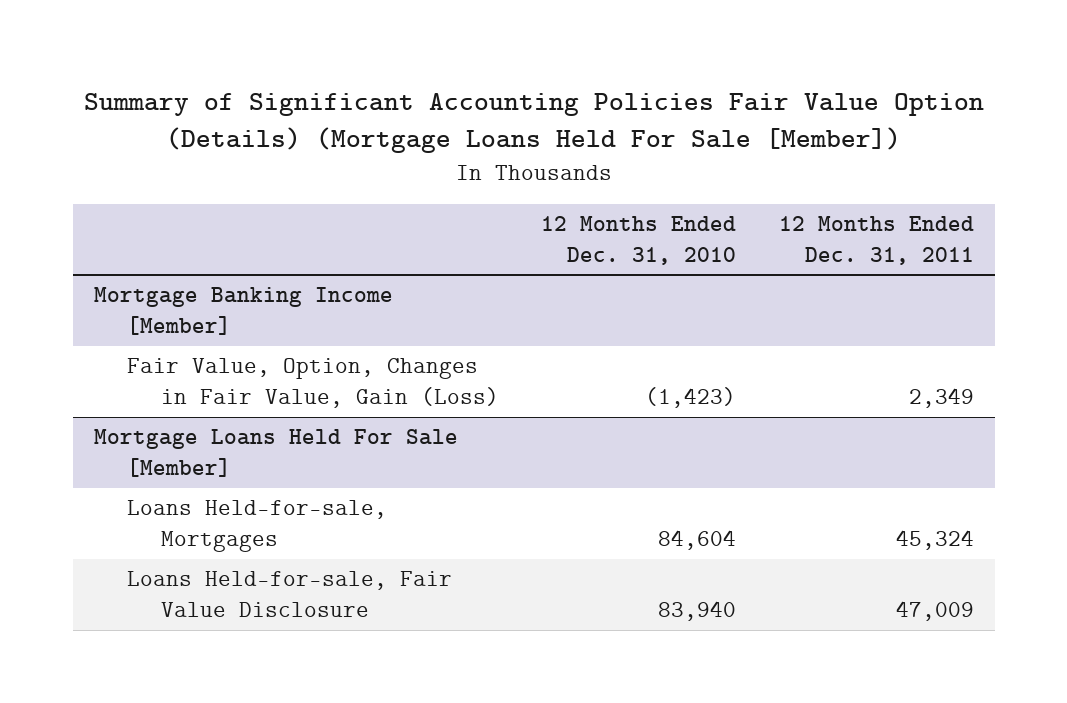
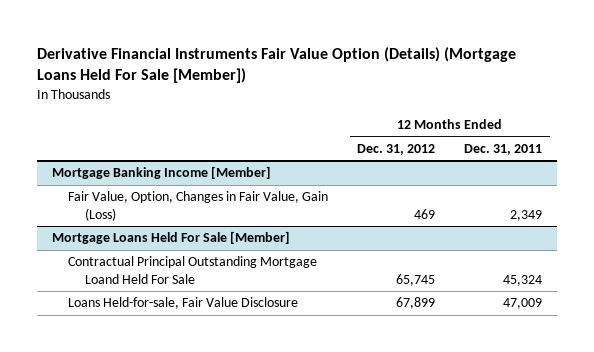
[83,92,984,154] Summary of Significant Accounting Policies Fair Value Option (Details) (Mortgage Loans Held For Sale [Member]) -> [37,46,517,84] Derivative Financial Instruments Fair Value Option (Details) (Mortgage Loans Held For Sale [Member])
[541,216,737,266] 12 Months Ended Dec. 31, 2010 -> none
none -> [357,143,436,155] Dec. 31, 2012
[127,500,388,553] Loans Held-for-sale, Mortgages -> [68,256,318,284] Contractual Principal Outstanding Mortgage Loand Held For Sale

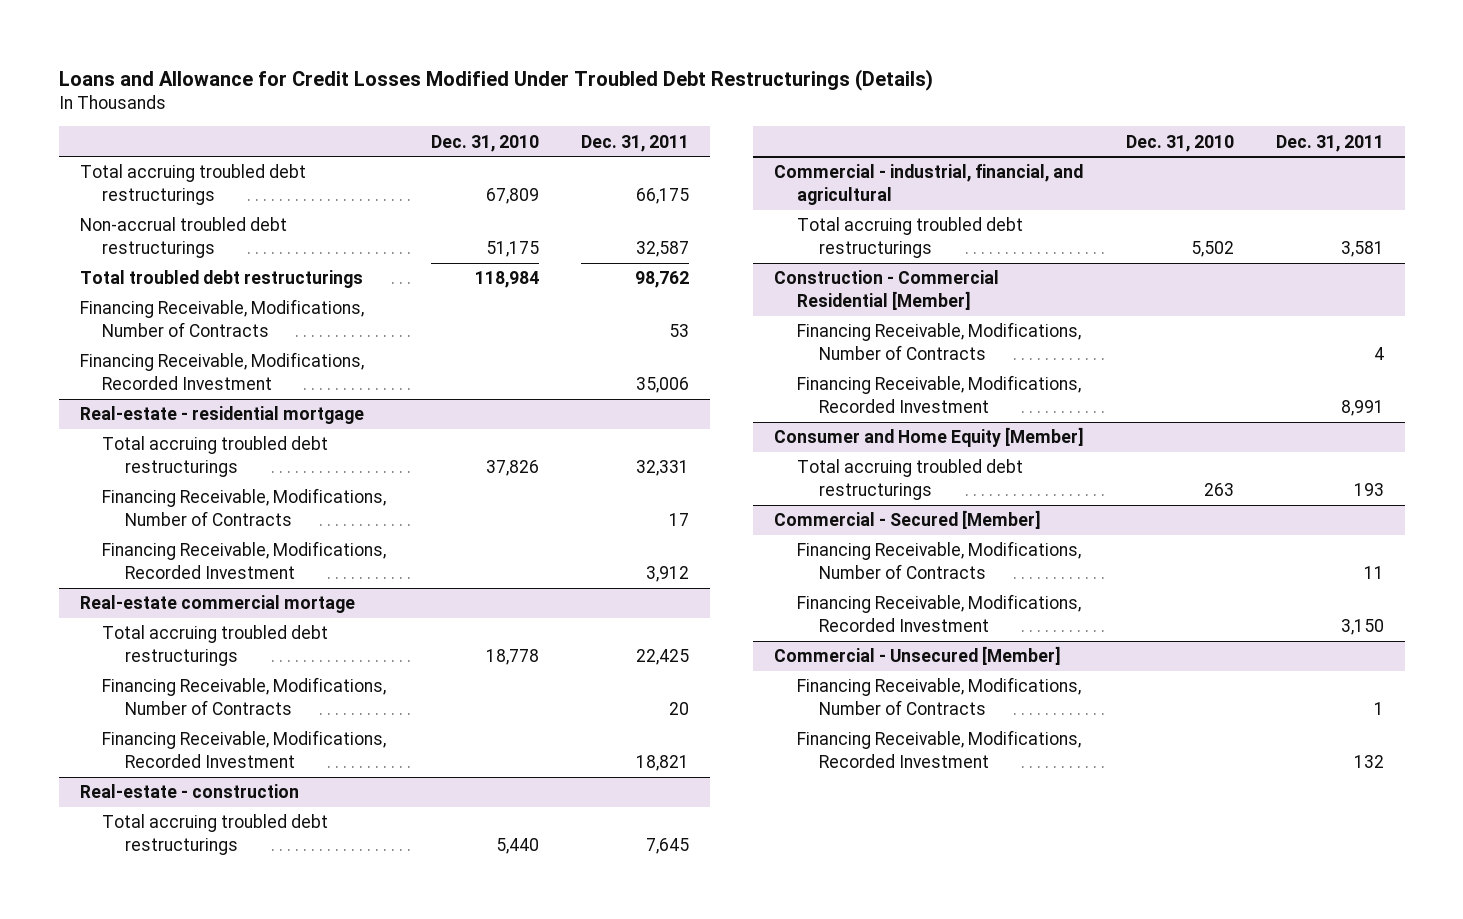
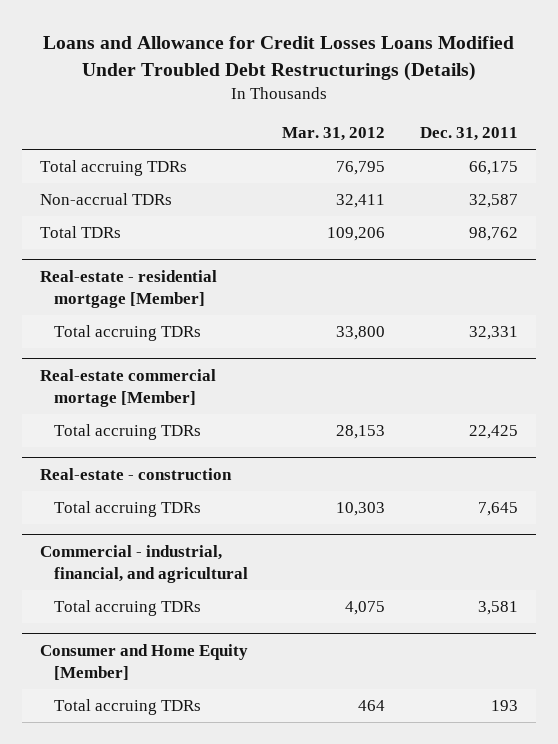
[58,68,933,91] Loans and Allowance for Credit Losses Modified Under Troubled Debt Restructurings (Details) -> [42,35,514,81] Loans and Allowance for Credit Losses Loans Modified Under Troubled Debt Restructurings (Details)
[431,134,540,152] Dec. 31, 2010 -> none
none -> [282,127,386,142] Mar. 31, 2012
[79,299,364,337] Financing Receivable, Modifications, Number of Contracts -> none
[79,352,364,390] Financing Receivable, Modifications, Recorded Investment -> none
[102,488,387,526] Financing Receivable, Modifications, Number of Contracts -> none
[102,541,387,579] Financing Receivable, Modifications, Recorded Investment -> none
[102,677,387,715] Financing Receivable, Modifications, Number of Contracts -> none
[102,730,387,768] Financing Receivable, Modifications, Recorded Investment -> none
[79,164,306,205] Total accruing troubled debt restructurings -> [39,160,187,177] Total accruing TDRs
[79,217,287,258] Non-accrual troubled debt restructurings -> [39,193,172,206] Non-accrual TDRs
[79,270,363,289] Total troubled debt restructurings -> [39,226,121,239] Total TDRs
[79,406,364,425] Real-estate - residential mortgage -> [39,270,217,308] Real-estate - residential mortgage [Member]
[102,436,329,477] Total accruing troubled debt restructurings -> [53,325,201,342] Total accruing TDRs
[79,595,355,614] Real-estate commercial mortage -> [39,369,216,407] Real-estate commercial mortage [Member]
[102,625,329,666] Total accruing troubled debt restructurings -> [53,424,201,441] Total accruing TDRs
[102,814,329,855] Total accruing troubled debt restructurings -> [53,501,201,518] Total accruing TDRs
[774,270,1000,310] Construction - Commercial Residential [Member] -> none
[796,322,1081,360] Financing Receivable, Modifications, Number of Contracts -> none
[796,375,1081,413] Financing Receivable, Modifications, Recorded Investment -> none
[796,217,1023,258] Total accruing troubled debt restructurings -> [53,600,201,617] Total accruing TDRs
[774,510,1042,530] Commercial - Secured [Member] -> none
[796,541,1081,579] Financing Receivable, Modifications, Number of Contracts -> none
[796,594,1081,632] Financing Receivable, Modifications, Recorded Investment -> none
[774,646,1062,666] Commercial - Unsecured [Member] -> none
[796,677,1081,715] Financing Receivable, Modifications, Number of Contracts -> none
[796,730,1081,768] Financing Receivable, Modifications, Recorded Investment -> none
[796,459,1023,500] Total accruing troubled debt restructurings -> [53,699,201,716] Total accruing TDRs

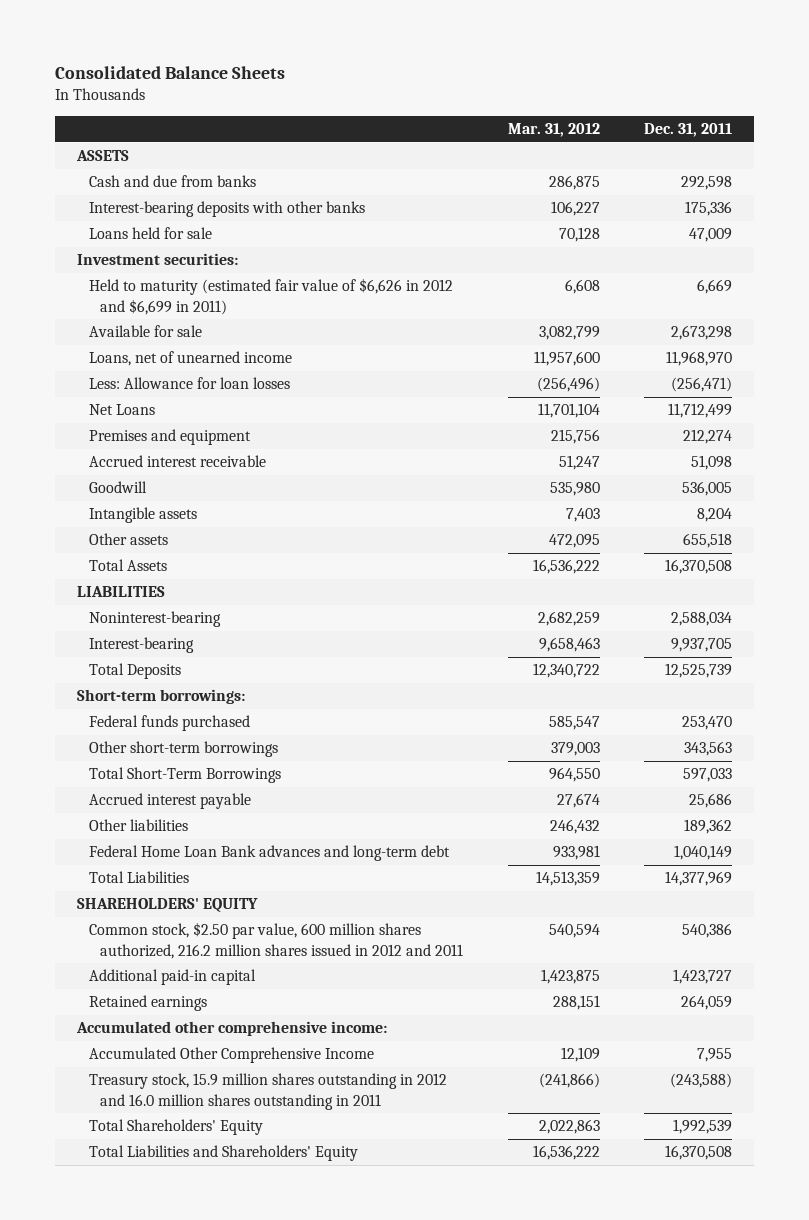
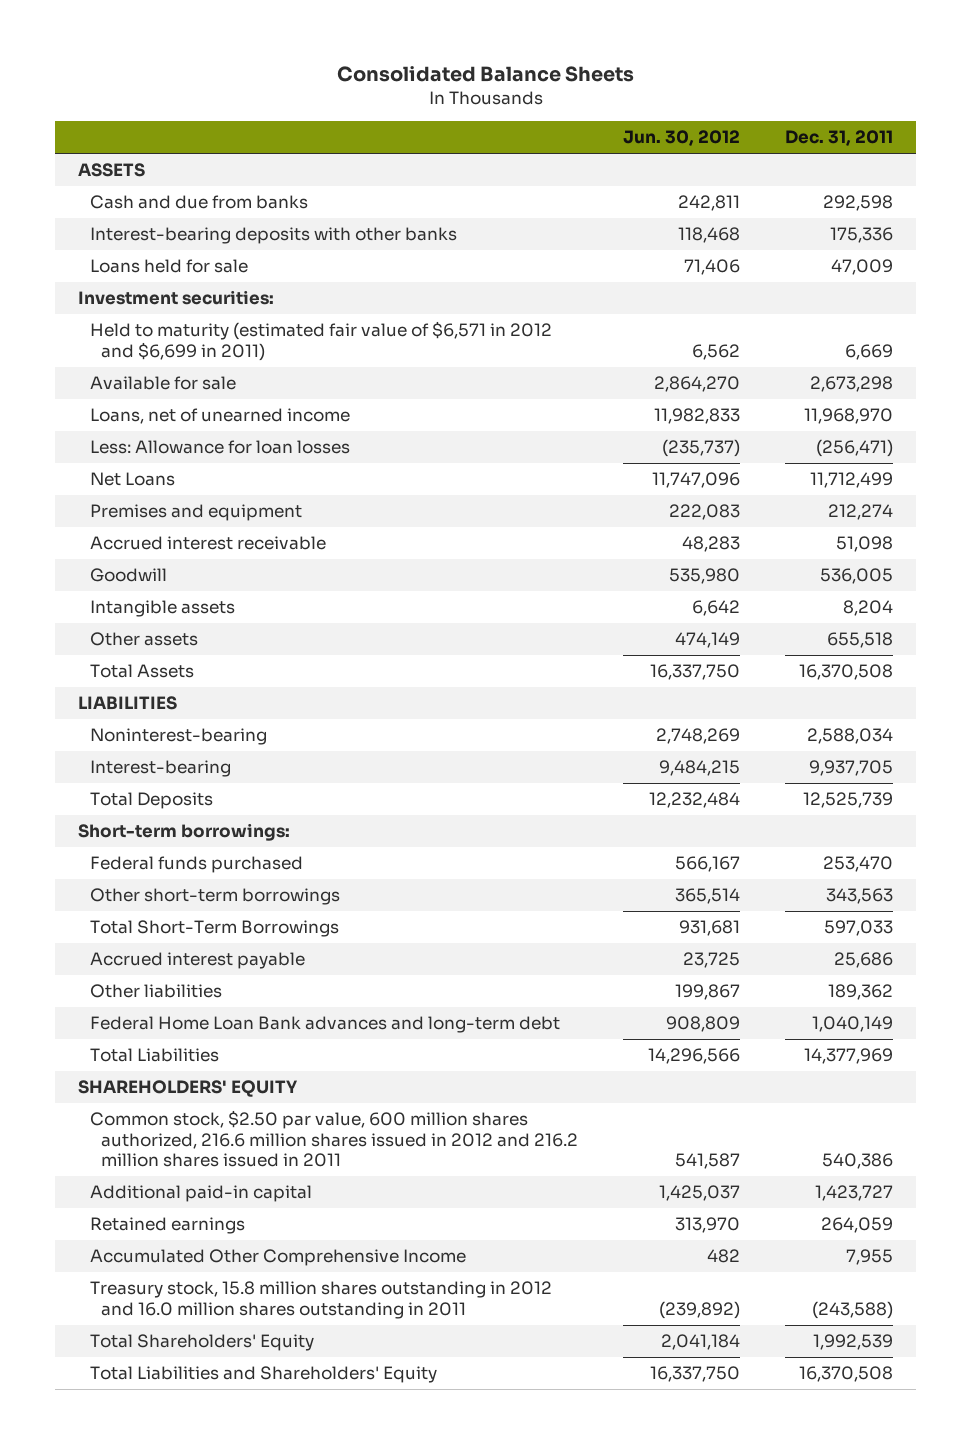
[507,123,600,138] Mar. 31, 2012 -> none
none -> [623,130,741,147] Jun. 30, 2012
[88,278,453,315] Held to maturity (estimated fair value of $6,626 in 2012 and $6,699 in 2011) -> [89,321,552,361] Held to maturity (estimated fair value of $6,571 in 2012 and $6,699 in 2011)
[88,922,464,959] Common stock, $2.50 par value, 600 million shares authorized, 216.2 million shares issued in 2012 and 2011 -> [89,1110,579,1168] Common stock, $2.50 par value, 600 million shares authorized, 216.6 million shares issued in 2012 and 216.2 million shares issued in 2011
[75,1021,387,1037] Accumulated other comprehensive income: -> none
[88,1073,447,1110] Treasury stock, 15.9 million shares outstanding in 2012 and 16.0 million shares outstanding in 2011 -> [89,1281,552,1319] Treasury stock, 15.8 million shares outstanding in 2012 and 16.0 million shares outstanding in 2011

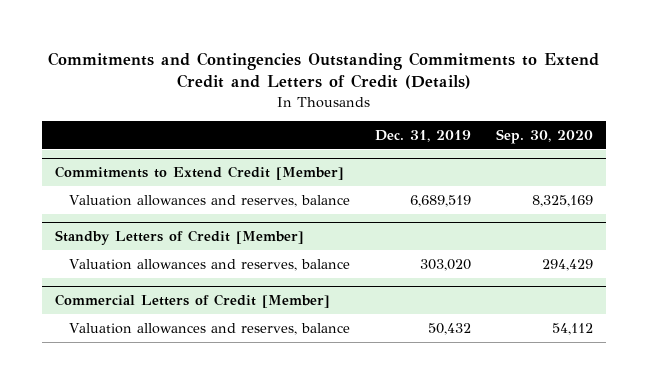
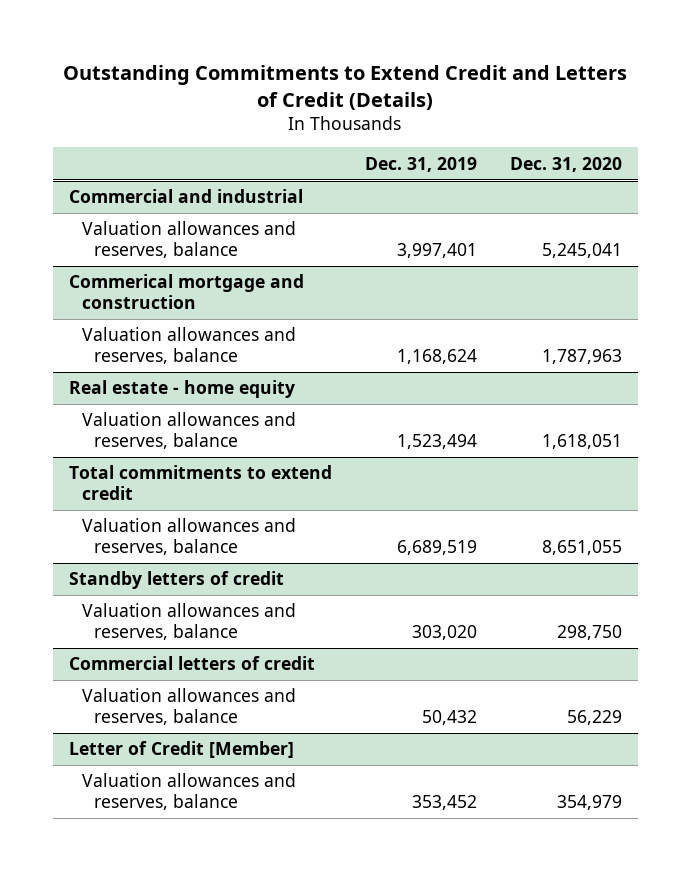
[48,51,600,90] Commitments and Contingencies Outstanding Commitments to Extend Credit and Letters of Credit (Details) -> [63,64,628,110] Outstanding Commitments to Extend Credit and Letters of Credit (Details)
[496,128,594,144] Sep. 30, 2020 -> none
none -> [509,156,622,172] Dec. 31, 2020
none -> [69,189,304,204] Commercial and industrial
none -> [81,221,296,258] Valuation allowances and reserves, balance
none -> [69,274,305,309] Commerical mortgage and construction
none -> [81,327,296,364] Valuation allowances and reserves, balance
none -> [69,380,296,399] Real estate - home equity
none -> [81,412,296,449] Valuation allowances and reserves, balance
[54,166,344,181] Commitments to Extend Credit [Member] -> [69,465,333,500] Total commitments to extend credit
[54,230,304,246] Standby Letters of Credit [Member] -> [69,571,285,590] Standby letters of credit
[54,294,330,309] Commercial Letters of Credit [Member] -> [69,656,316,671] Commercial letters of credit
none -> [69,741,295,759] Letter of Credit [Member]
none -> [81,773,296,810] Valuation allowances and reserves, balance

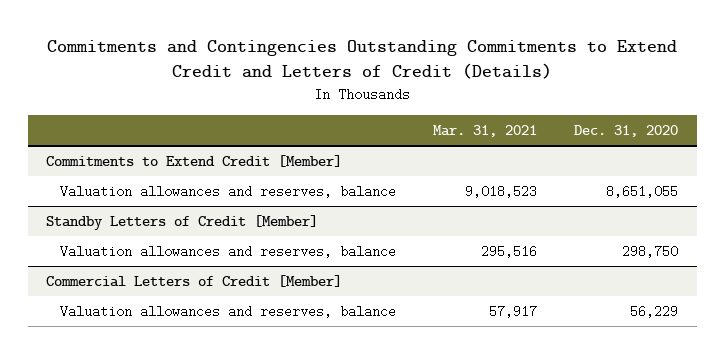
[63,64,628,110] Outstanding Commitments to Extend Credit and Letters of Credit (Details) -> [47,40,678,80] Commitments and Contingencies Outstanding Commitments to Extend Credit and Letters of Credit (Details)
[364,156,477,172] Dec. 31, 2019 -> none
none -> [432,124,537,137] Mar. 31, 2021
[69,189,304,204] Commercial and industrial -> none
[81,221,296,258] Valuation allowances and reserves, balance -> none
[69,274,305,309] Commerical mortgage and construction -> none
[81,327,296,364] Valuation allowances and reserves, balance -> none
[69,380,296,399] Real estate - home equity -> none
[81,412,296,449] Valuation allowances and reserves, balance -> none
[69,465,333,500] Total commitments to extend credit -> [46,155,343,168] Commitments to Extend Credit [Member]
[69,571,285,590] Standby letters of credit -> [46,215,319,231] Standby Letters of Credit [Member]
[69,656,316,671] Commercial letters of credit -> [46,275,343,288] Commercial Letters of Credit [Member]
[69,741,295,759] Letter of Credit [Member] -> none
[81,773,296,810] Valuation allowances and reserves, balance -> none

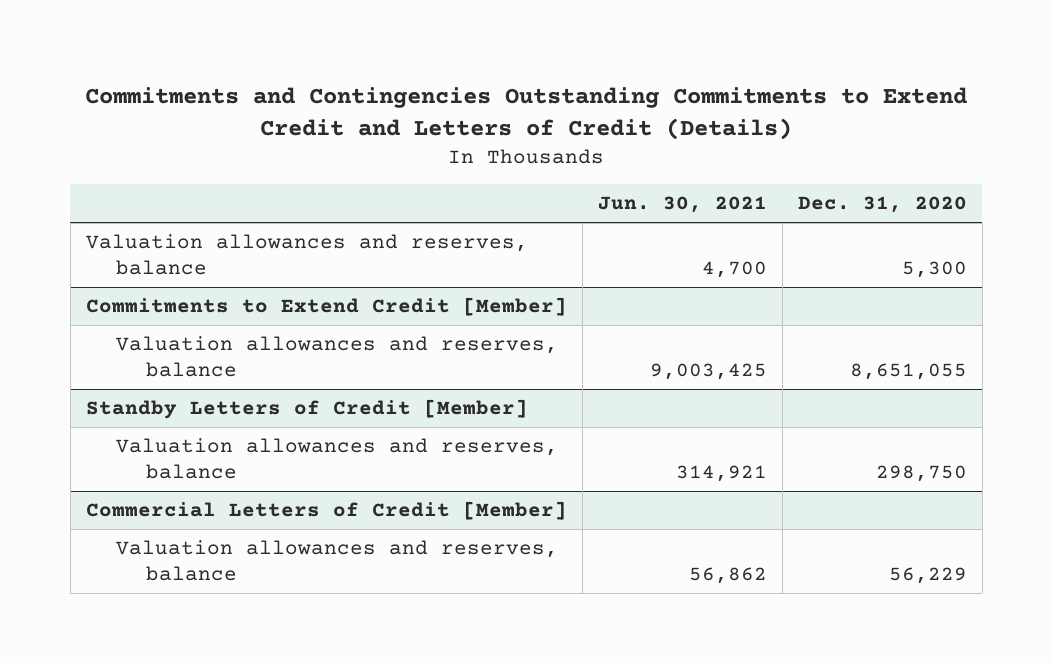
[432,124,537,137] Mar. 31, 2021 -> none
none -> [597,196,767,214] Jun. 30, 2021
none -> [85,234,528,275] Valuation allowances and reserves, balance

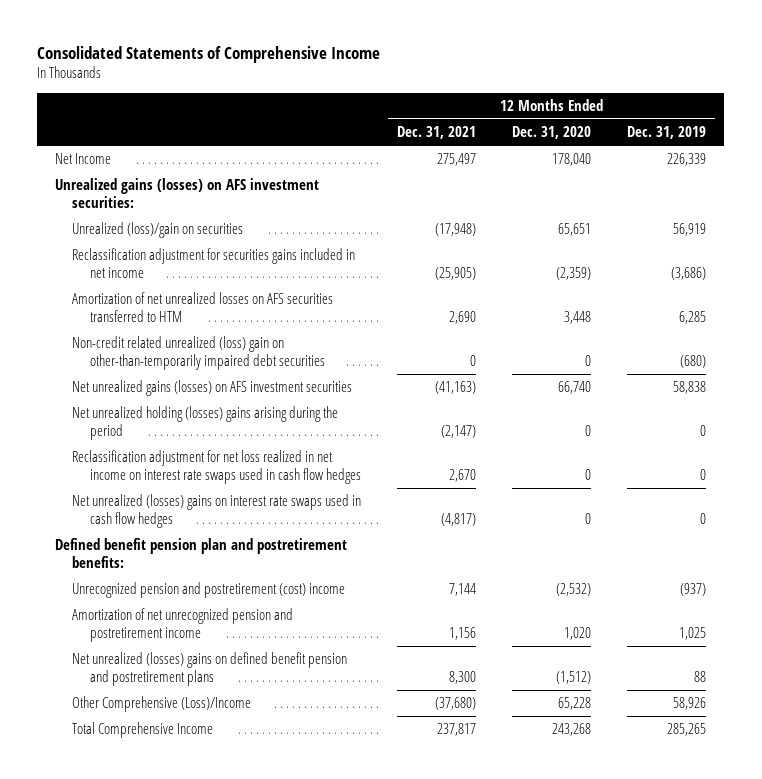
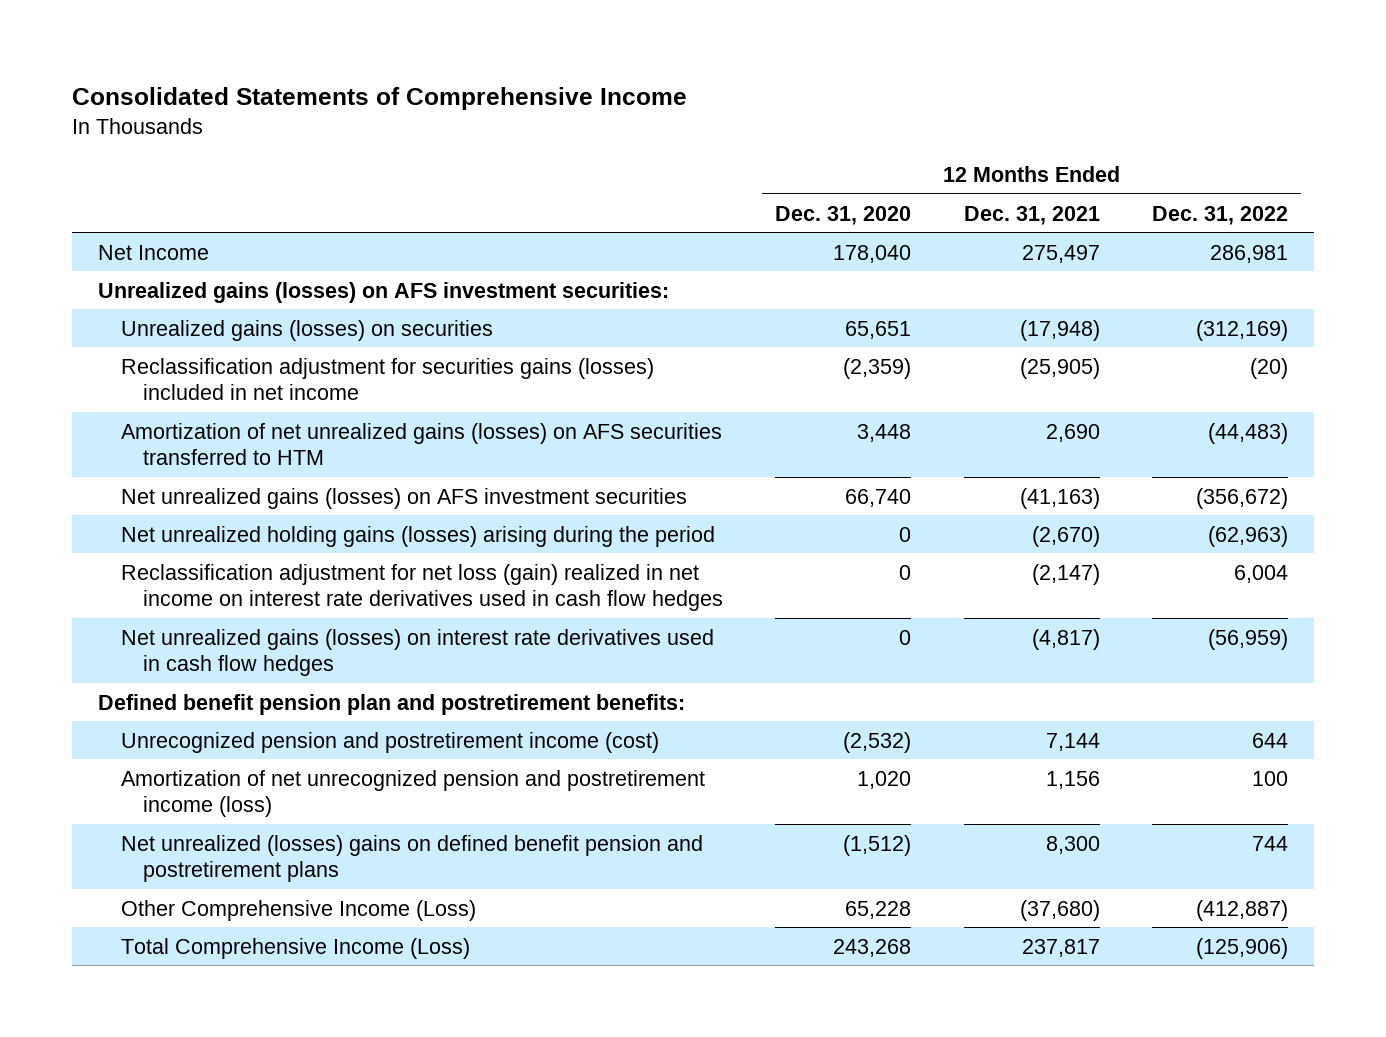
[627,126,707,140] Dec. 31, 2019 -> none
none -> [1151,205,1288,225] Dec. 31, 2022
[72,336,325,370] Non-credit related unrealized (loss) gain on other-than-temporarily impaired debt securities -> none
[72,222,244,239] Unrealized (loss)/gain on securities -> [120,319,493,341] Unrealized gains (losses) on securities
[72,248,356,278] Reclassification adjustment for securities gains included in net income -> [120,357,654,400] Reclassification adjustment for securities gains (losses) included in net income
[72,292,334,322] Amortization of net unrealized losses on AFS securities transferred to HTM -> [120,422,722,465] Amortization of net unrealized gains (losses) on AFS securities transferred to HTM
[72,406,339,440] Net unrealized holding (losses) gains arising during the period -> [120,525,715,547] Net unrealized holding gains (losses) arising during the period
[441,424,477,438] (2,147) -> [1031,525,1100,547] (2,670)
[72,450,361,484] Reclassification adjustment for net loss realized in net income on interest rate swaps used in cash flow hedges -> [120,563,724,611] Reclassification adjustment for net loss (gain) realized in net income on interest rate derivatives used in cash flow hedges
[449,468,477,482] 2,670 -> [1031,563,1100,585] (2,147)
[72,494,362,528] Net unrealized (losses) gains on interest rate swaps used in cash flow hedges -> [120,628,714,676] Net unrealized gains (losses) on interest rate derivatives used in cash flow hedges
[72,582,346,599] Unrecognized pension and postretirement (cost) income -> [120,731,659,753] Unrecognized pension and postretirement income (cost)
[72,608,294,642] Amortization of net unrecognized pension and postretirement income -> [120,769,705,817] Amortization of net unrecognized pension and postretirement income (loss)
[72,696,252,713] Other Comprehensive (Loss)/Income -> [120,899,476,921] Other Comprehensive Income (Loss)
[72,722,214,739] Total Comprehensive Income -> [120,937,470,959] Total Comprehensive Income (Loss)

